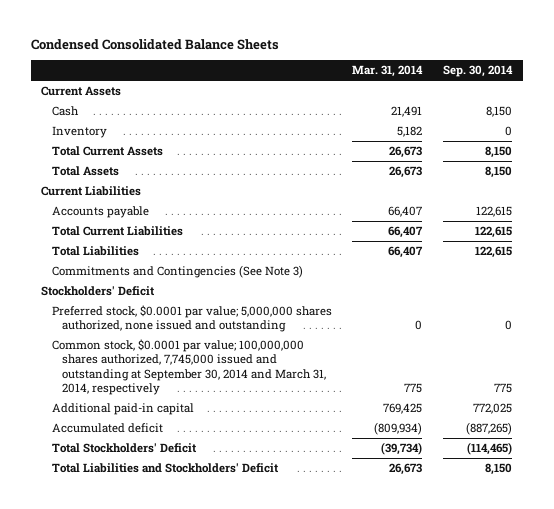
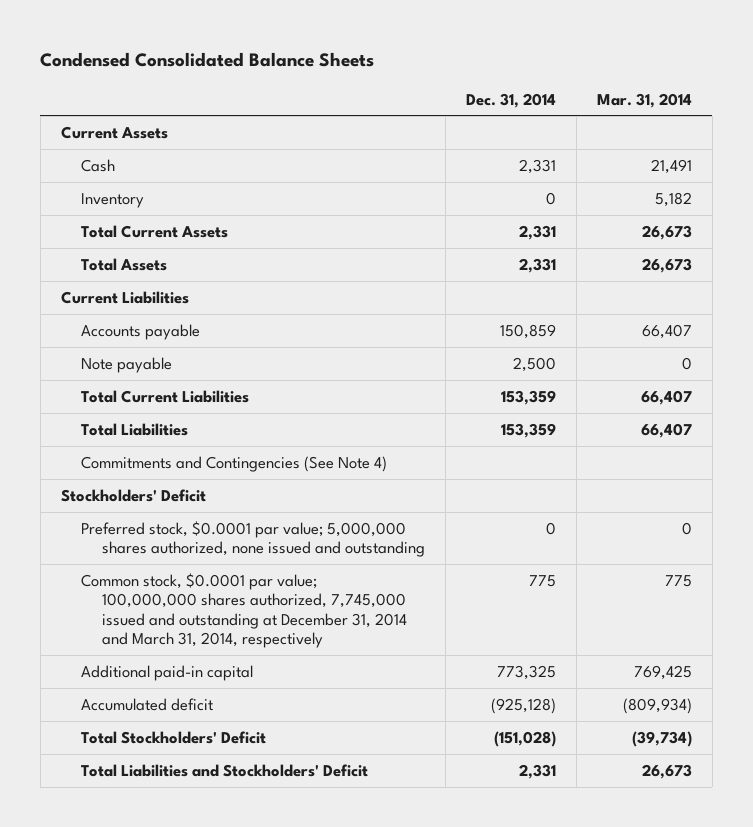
[443,65,514,78] Sep. 30, 2014 -> none
none -> [465,92,556,108] Dec. 31, 2014
none -> [81,356,173,373] Note payable
[51,265,303,279] Commitments and Contingencies (See Note 3) -> [81,455,388,472] Commitments and Contingencies (See Note 4)
[51,339,326,395] Common stock, $0.0001 par value; 100,000,000 shares authorized, 7,745,000 issued and outstanding at September 30, 2014 and March 31, 2014, respectively -> [81,572,407,648] Common stock, $0.0001 par value; 100,000,000 shares authorized, 7,745,000 issued and outstanding at December 31, 2014 and March 31, 2014, respectively

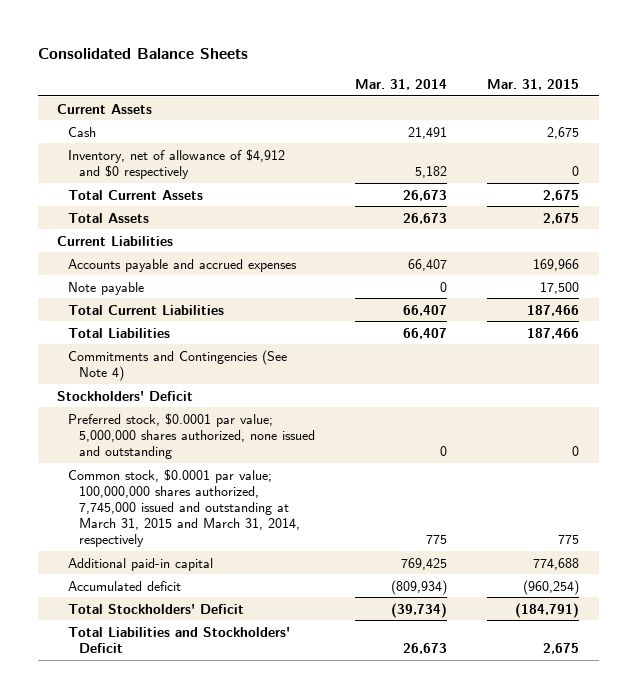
[40,52,375,68] Condensed Consolidated Balance Sheets -> [37,47,248,59] Consolidated Balance Sheets
[465,92,556,108] Dec. 31, 2014 -> none
none -> [486,78,579,90] Mar. 31, 2015
[81,192,145,208] Inventory -> [68,148,286,179] Inventory, net of allowance of $4,912 and $0 respectively
[81,323,201,340] Accounts payable -> [68,258,298,272] Accounts payable and accrued expenses
[81,572,407,648] Common stock, $0.0001 par value; 100,000,000 shares authorized, 7,745,000 issued and outstanding at December 31, 2014 and March 31, 2014, respectively -> [68,468,301,547] Common stock, $0.0001 par value; 100,000,000 shares authorized, 7,745,000 issued and outstanding at March 31, 2015 and March 31, 2014, respectively

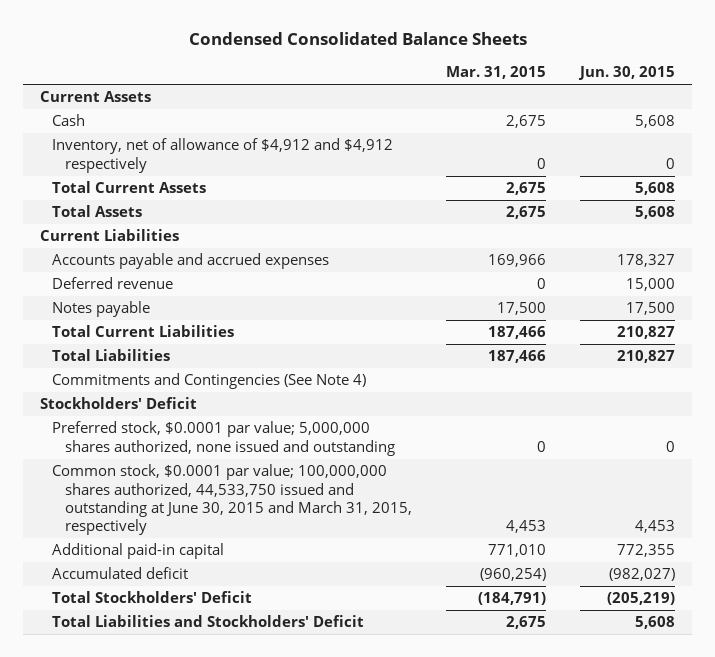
[37,47,248,59] Consolidated Balance Sheets -> [188,32,527,46] Condensed Consolidated Balance Sheets
[354,78,447,90] Mar. 31, 2014 -> none
none -> [578,66,676,81] Jun. 30, 2015
[68,148,286,179] Inventory, net of allowance of $4,912 and $0 respectively -> [52,138,394,173] Inventory, net of allowance of $4,912 and $4,912 respectively
none -> [52,277,174,290] Deferred revenue
[68,281,145,295] Note payable -> [52,301,151,318] Notes payable
[68,468,301,547] Common stock, $0.0001 par value; 100,000,000 shares authorized, 7,745,000 issued and outstanding at March 31, 2015 and March 31, 2014, respectively -> [52,464,413,536] Common stock, $0.0001 par value; 100,000,000 shares authorized, 44,533,750 issued and outstanding at June 30, 2015 and March 31, 2015, respectively
[557,534,579,544] 775 -> [506,520,547,534] 4,453
[532,557,579,570] 774,688 -> [488,544,547,558] 771,010

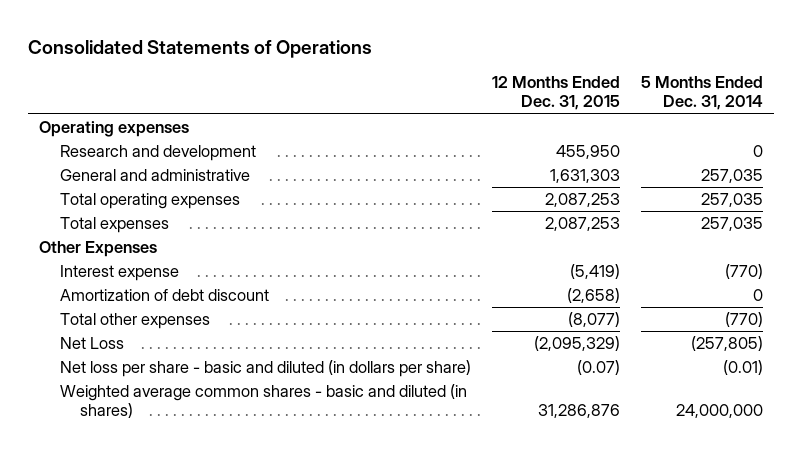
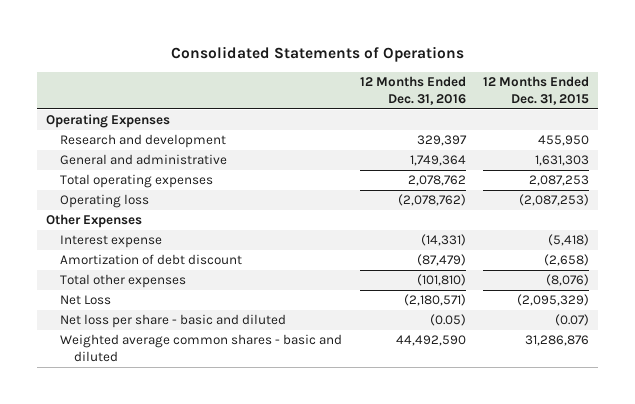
[641,76,764,111] 5 Months Ended Dec. 31, 2014 -> none
none -> [359,76,466,105] 12 Months Ended Dec. 31, 2016
[39,121,190,138] Operating expenses -> [46,114,171,129] Operating Expenses
[59,217,169,234] Total expenses -> none
none -> [60,194,150,209] Operating loss
[569,264,620,280] (5,419) -> [548,234,590,247] (5,418)
[567,312,620,328] (8,077) -> [546,274,590,287] (8,076)
[59,360,471,378] Net loss per share - basic and diluted (in dollars per share) -> [60,314,287,329] Net loss per share - basic and diluted
[59,384,467,419] Weighted average common shares - basic and diluted (in shares) -> [60,334,343,363] Weighted average common shares - basic and diluted

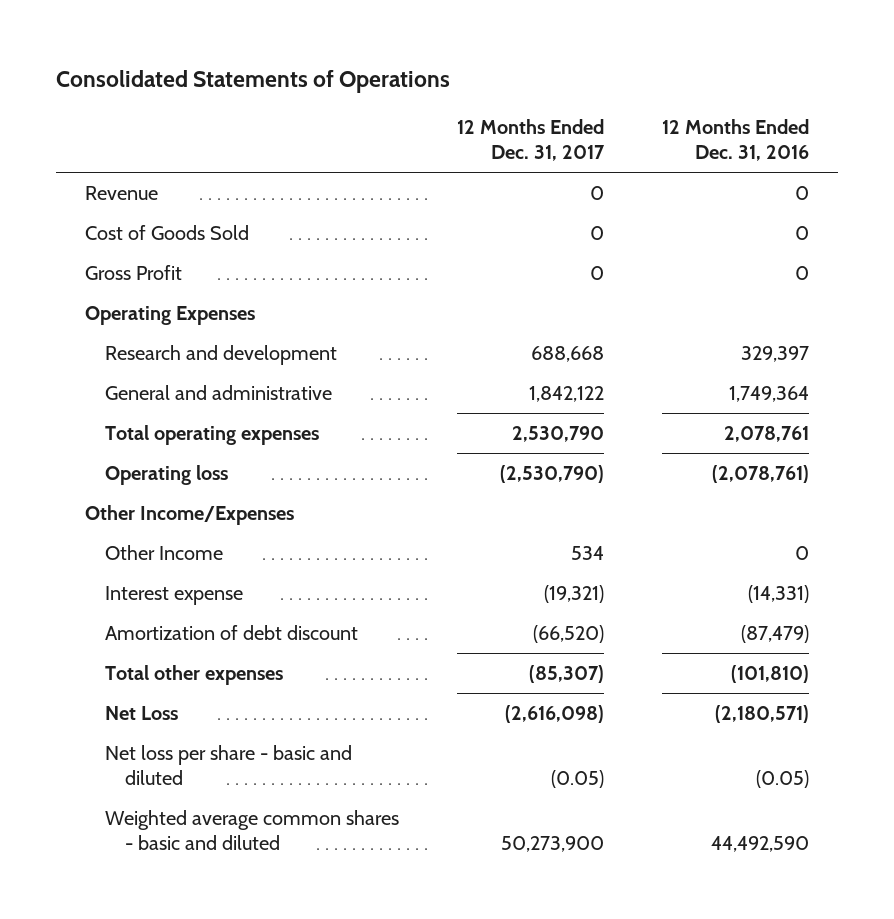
[483,76,590,105] 12 Months Ended Dec. 31, 2015 -> none
none -> [456,119,605,161] 12 Months Ended Dec. 31, 2017
none -> [84,186,158,201] Revenue
none -> [84,225,249,241] Cost of Goods Sold
none -> [84,265,182,281] Gross Profit
[407,175,466,187] 2,078,762 -> [723,426,809,443] 2,078,761
[397,194,466,207] (2,078,762) -> [711,465,809,484] (2,078,761)
[46,214,143,229] Other Expenses -> [84,505,294,526] Other Income/Expenses
none -> [104,545,223,561] Other Income

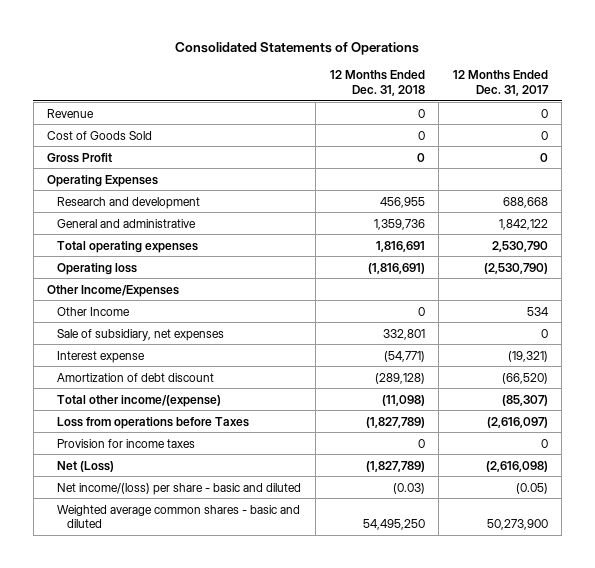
[661,119,809,161] 12 Months Ended Dec. 31, 2016 -> none
none -> [329,69,425,96] 12 Months Ended Dec. 31, 2018
none -> [57,328,225,341] Sale of subsidiary, net expenses
[104,665,283,686] Total other expenses -> [57,394,222,407] Total other income/(expense)
none -> [57,416,250,429] Loss from operations before Taxes
none -> [57,438,196,448] Provision for income taxes
[104,706,178,721] Net Loss -> [57,460,115,472] Net (Loss)
[104,745,352,785] Net loss per share - basic and diluted -> [57,482,302,495] Net income/(loss) per share - basic and diluted

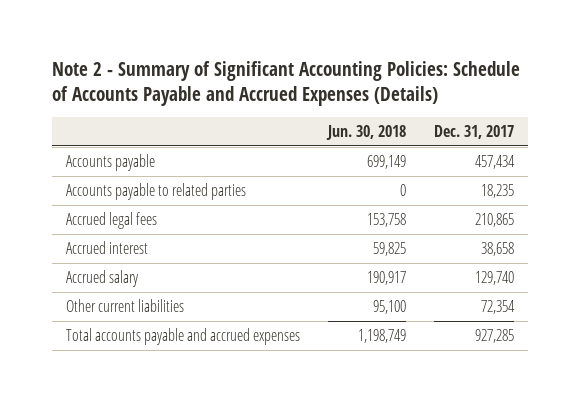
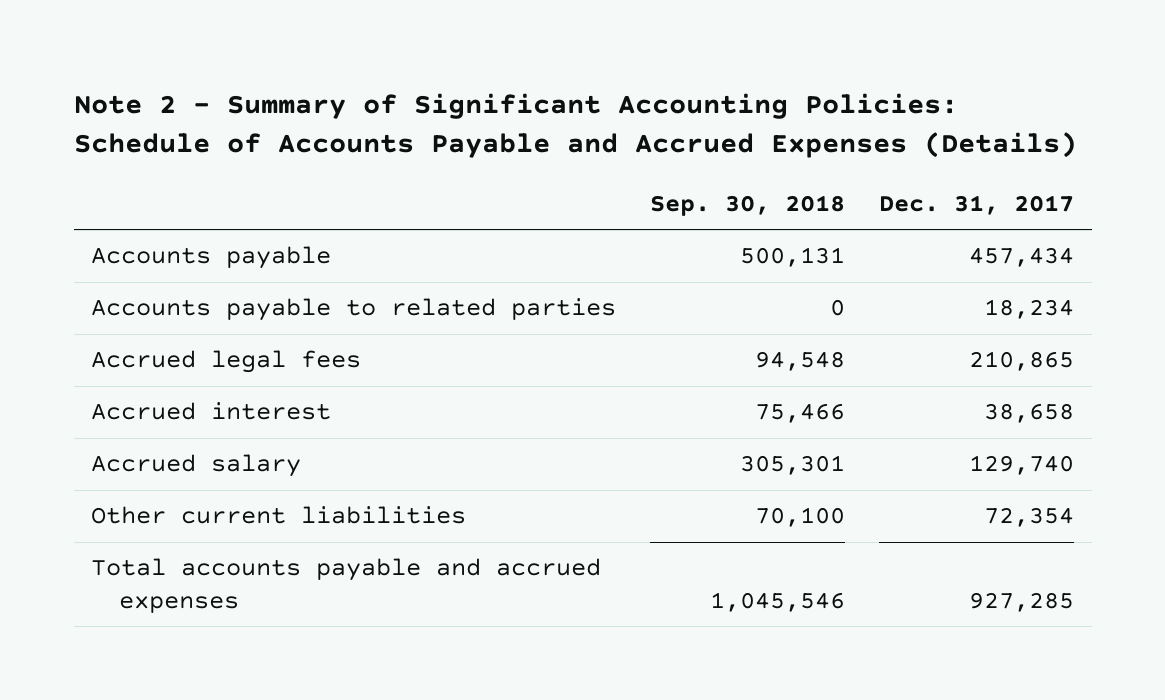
[325,125,406,141] Jun. 30, 2018 -> none
none -> [650,194,846,216] Sep. 30, 2018
[481,184,515,199] 18,235 -> [984,299,1075,320] 18,234

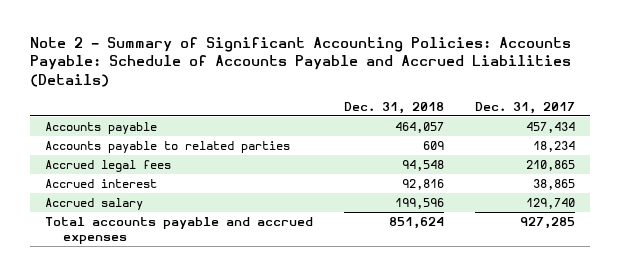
[73,92,1077,159] Note 2 - Summary of Significant Accounting Policies: Schedule of Accounts Payable and Accrued Expenses (Details) -> [29,36,571,87] Note 2 - Summary of Significant Accounting Policies: Accounts Payable: Schedule of Accounts Payable and Accrued Liabilities (Details)
[650,194,846,216] Sep. 30, 2018 -> none
none -> [344,101,445,114] Dec. 31, 2018
[984,403,1075,424] 38,658 -> [532,179,575,191] 38,865
[90,506,466,525] Other current liabilities -> none

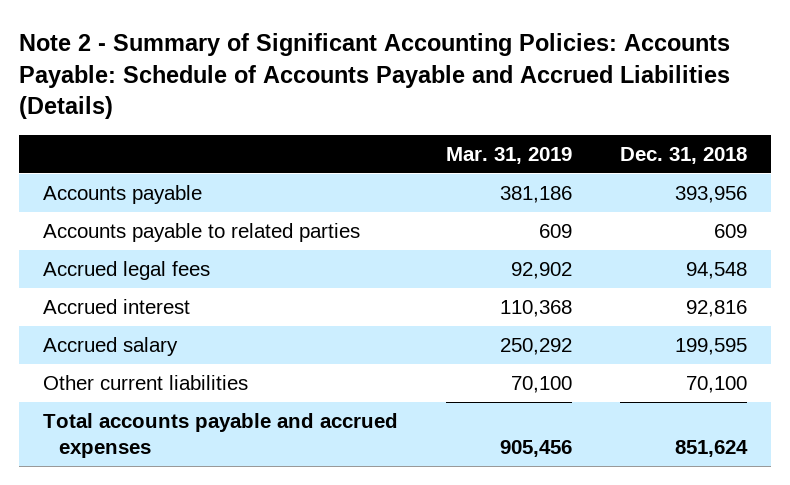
[474,101,575,114] Dec. 31, 2017 -> none
none -> [446,146,573,164] Mar. 31, 2019
[395,122,445,134] 464,057 -> [674,186,747,204] 393,956
[395,198,445,210] 199,596 -> [674,338,747,356] 199,595
none -> [43,375,249,391] Other current liabilities

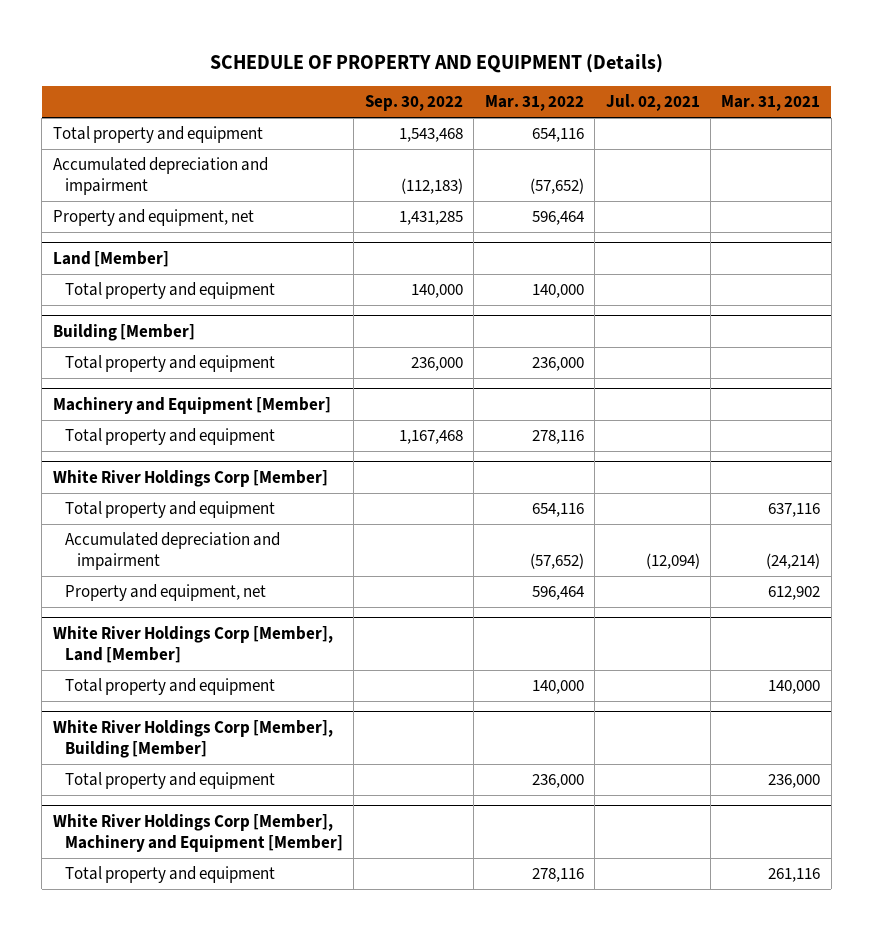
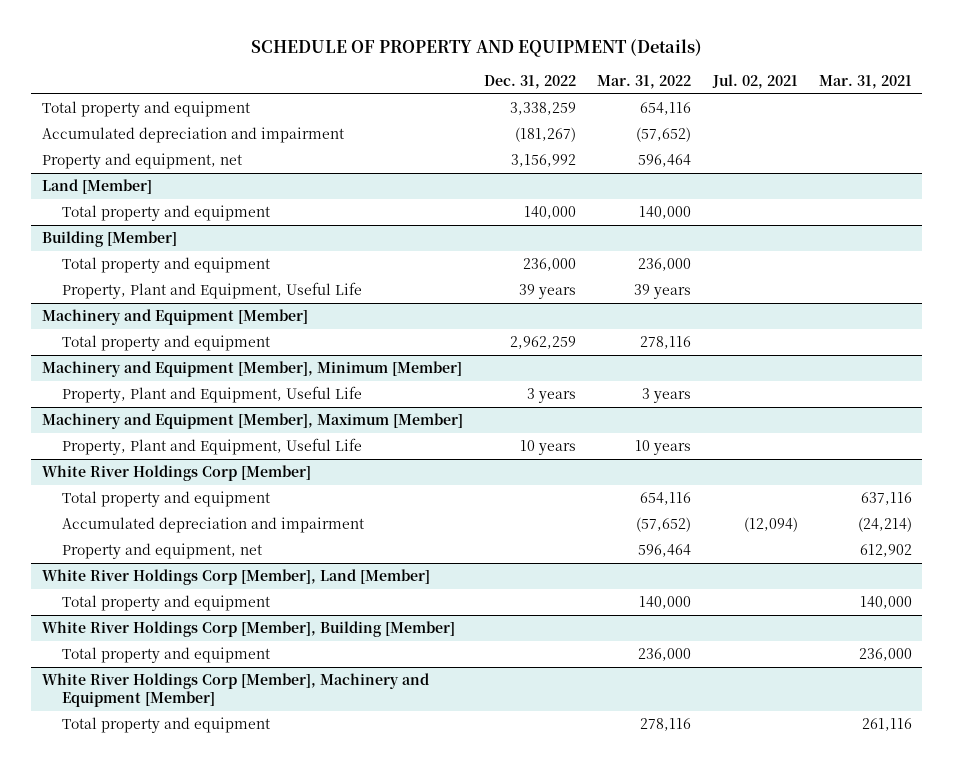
[364,95,463,112] Sep. 30, 2022 -> none
none -> [484,74,577,89] Dec. 31, 2022
none -> [61,282,362,300] Property, Plant and Equipment, Useful Life
none -> [41,361,462,378] Machinery and Equipment [Member], Minimum [Member]
none -> [61,386,362,404] Property, Plant and Equipment, Useful Life
none -> [41,413,463,430] Machinery and Equipment [Member], Maximum [Member]
none -> [61,438,362,456] Property, Plant and Equipment, Useful Life

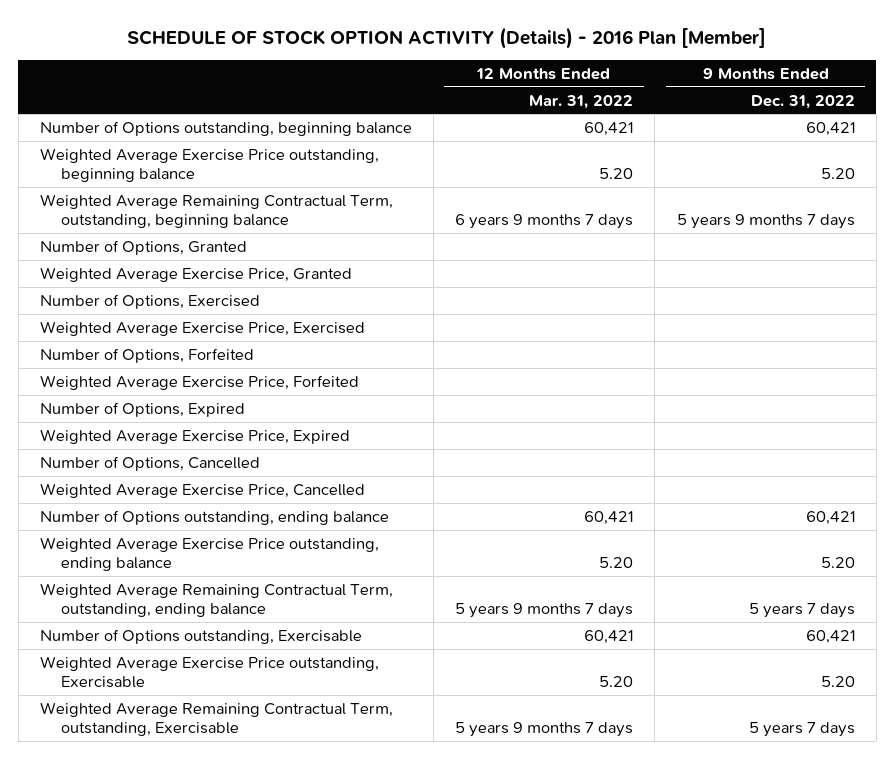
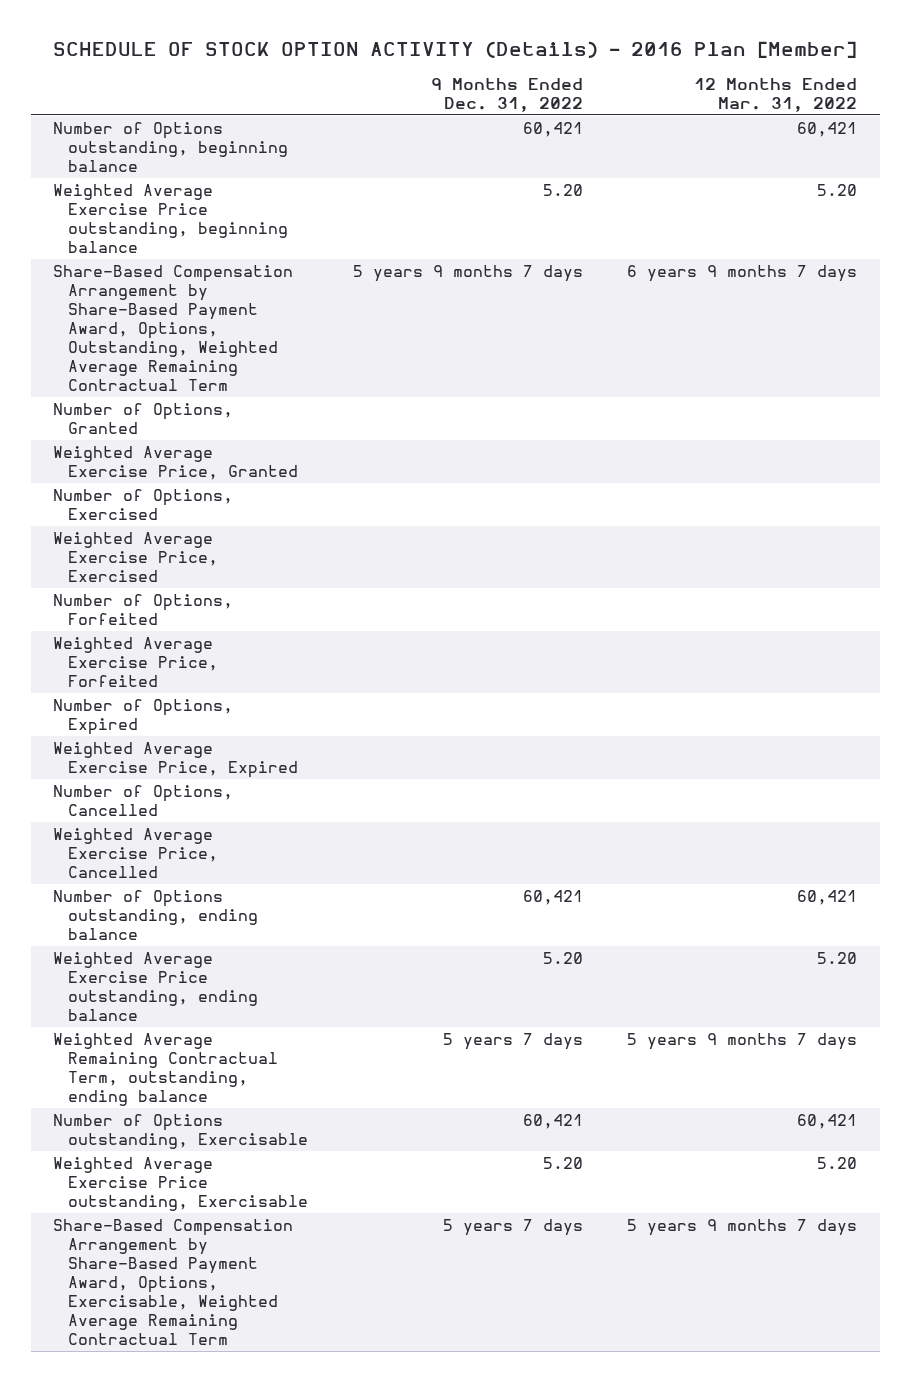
[39,193,393,229] Weighted Average Remaining Contractual Term, outstanding, beginning balance -> [53,265,294,391] Share-Based Compensation Arrangement by Share-Based Payment Award, Options, Outstanding, Weighted Average Remaining Contractual Term
[39,701,393,737] Weighted Average Remaining Contractual Term, outstanding, Exercisable -> [53,1219,294,1345] Share-Based Compensation Arrangement by Share-Based Payment Award, Options, Exercisable, Weighted Average Remaining Contractual Term

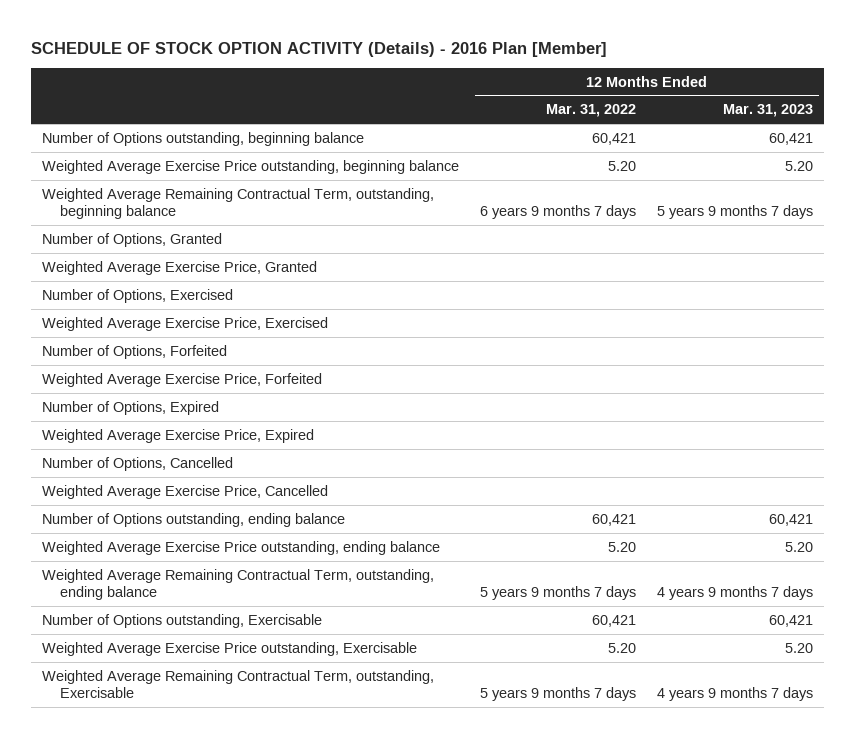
[430,77,583,112] 9 Months Ended Dec. 31, 2022 -> none
none -> [723,104,814,118] Mar. 31, 2023
[53,265,294,391] Share-Based Compensation Arrangement by Share-Based Payment Award, Options, Outstanding, Weighted Average Remaining Contractual Term -> [42,187,435,220] Weighted Average Remaining Contractual Term, outstanding, beginning balance
[53,1219,294,1345] Share-Based Compensation Arrangement by Share-Based Payment Award, Options, Exercisable, Weighted Average Remaining Contractual Term -> [42,669,435,699] Weighted Average Remaining Contractual Term, outstanding, Exercisable

